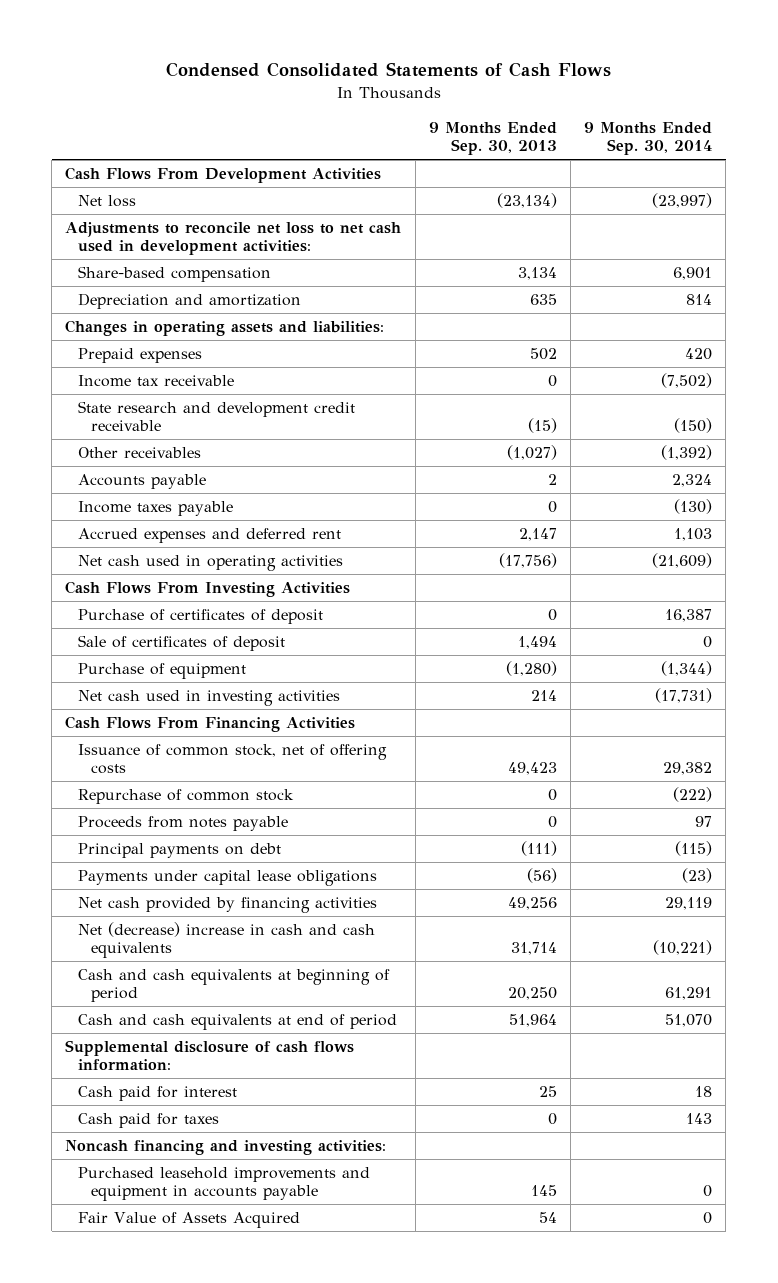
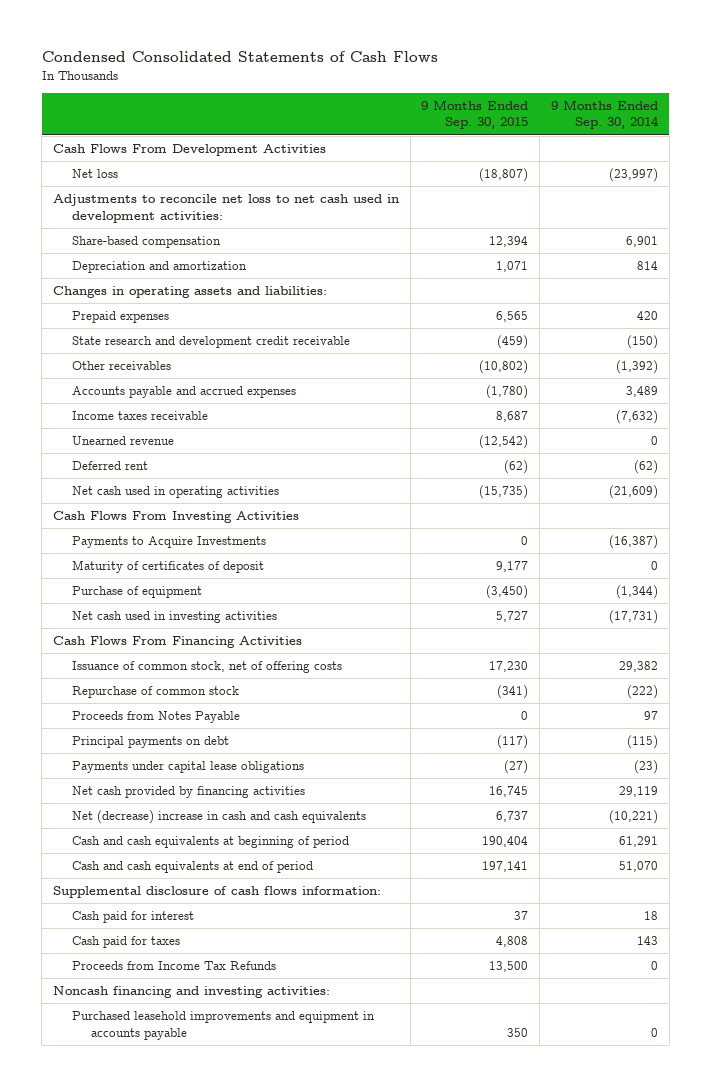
[428,121,557,156] 9 Months Ended Sep. 30, 2013 -> none
none -> [421,100,529,130] 9 Months Ended Sep. 30, 2015
[78,374,235,387] Income tax receivable -> none
[78,527,342,543] Accrued expenses and deferred rent -> none
[78,473,207,489] Accounts payable -> [71,386,296,399] Accounts payable and accrued expenses
[672,473,713,487] 2,324 -> [625,386,658,398] 3,489
[78,500,234,516] Income taxes payable -> [71,411,208,421] Income taxes receivable
[674,498,713,514] (130) -> [615,410,658,425] (7,632)
none -> [71,436,174,446] Unearned revenue
none -> [71,461,148,471] Deferred rent
[78,608,324,624] Purchase of certificates of deposit -> none
none -> [71,536,266,549] Payments to Acquire Investments
[78,634,286,651] Sale of certificates of deposit -> [71,560,264,574] Maturity of certificates of deposit
[78,815,289,831] Proceeds from notes payable -> [71,711,240,724] Proceeds from Notes Payable
none -> [71,961,276,971] Proceeds from Income Tax Refunds
[78,1211,301,1228] Fair Value of Assets Acquired -> none

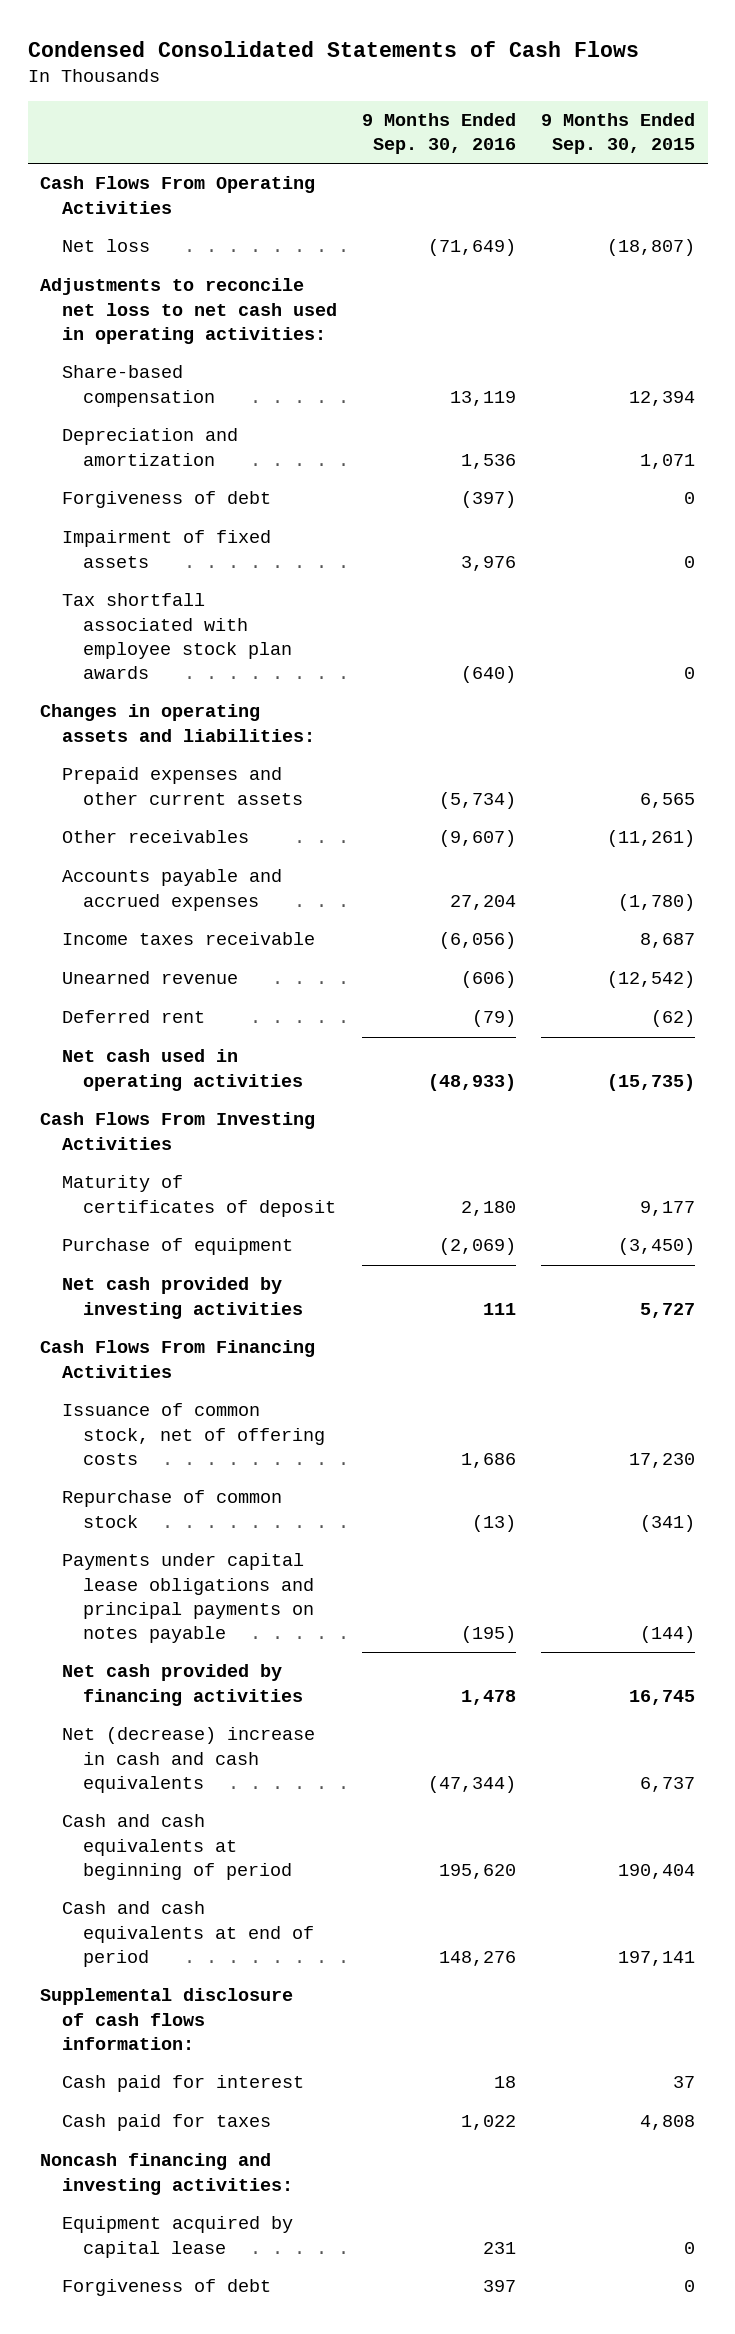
[550,100,659,130] 9 Months Ended Sep. 30, 2014 -> none
none -> [361,113,516,155] 9 Months Ended Sep. 30, 2016
[53,144,327,157] Cash Flows From Development Activities -> [40,176,316,214] Cash Flows From Operating Activities
[53,194,400,223] Adjustments to reconcile net loss to net cash used in development activities: -> [40,278,337,344] Adjustments to reconcile net loss to net cash used in operating activities:
none -> [61,491,271,509] Forgiveness of debt
none -> [61,530,271,568] Impairment of fixed assets
none -> [61,593,292,679] Tax shortfall associated with employee stock plan awards
[71,336,350,349] State research and development credit receivable -> none
[71,311,169,324] Prepaid expenses -> [61,767,303,805] Prepaid expenses and other current assets
[479,360,529,375] (10,802) -> [607,830,696,848] (11,261)
[71,536,266,549] Payments to Acquire Investments -> none
[71,611,277,624] Net cash used in investing activities -> [61,1277,303,1319] Net cash provided by investing activities
[71,711,240,724] Proceeds from Notes Payable -> none
[71,761,304,774] Payments under capital lease obligations -> none
[71,736,229,749] Principal payments on debt -> [61,1553,314,1643] Payments under capital lease obligations and principal payments on notes payable
[497,735,529,750] (117) -> [640,1625,696,1643] (144)
[71,961,276,971] Proceeds from Income Tax Refunds -> none
[71,1011,375,1040] Purchased leasehold improvements and equipment in accounts payable -> none
none -> [61,2216,293,2258] Equipment acquired by capital lease
none -> [61,2279,271,2297] Forgiveness of debt

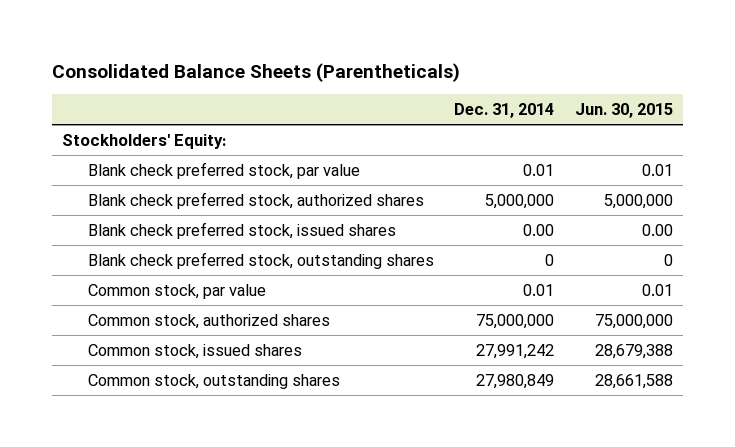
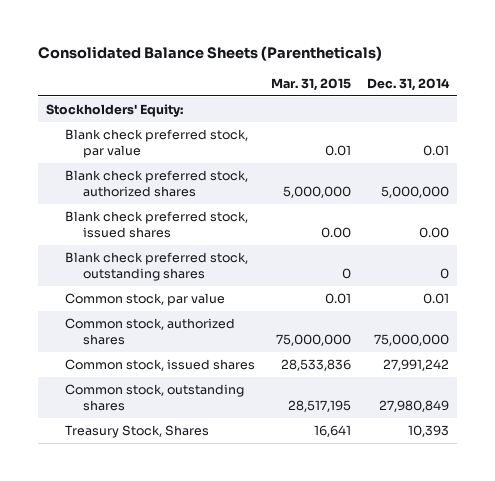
[575,103,674,119] Jun. 30, 2015 -> none
none -> [270,77,351,91] Mar. 31, 2015
none -> [64,425,209,439] Treasury Stock, Shares

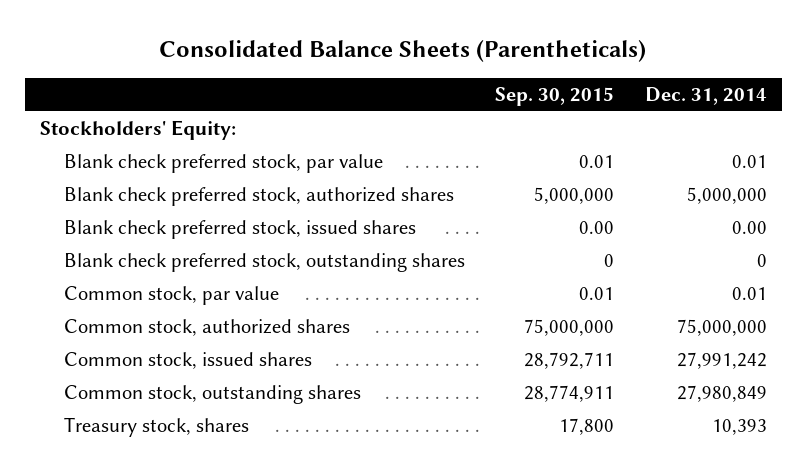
[270,77,351,91] Mar. 31, 2015 -> none
none -> [495,86,615,106] Sep. 30, 2015
[64,425,209,439] Treasury Stock, Shares -> [63,417,249,438] Treasury stock, shares

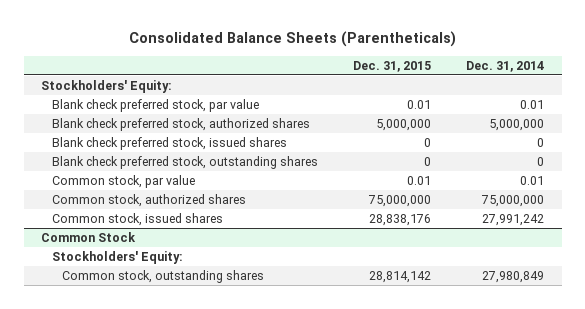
[495,86,615,106] Sep. 30, 2015 -> none
none -> [352,60,431,72] Dec. 31, 2015
[731,221,767,235] 0.00 -> [537,138,545,148] 0
none -> [41,232,137,243] Common Stock
none -> [51,251,183,265] Stockholders' Equity:
[63,417,249,438] Treasury stock, shares -> none

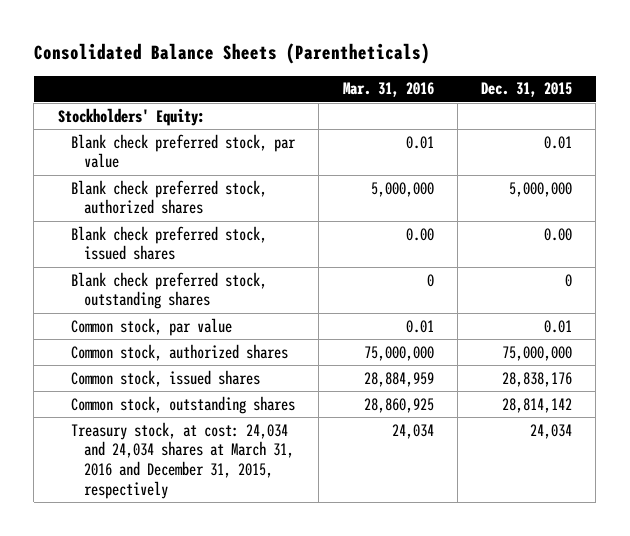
[466,60,545,72] Dec. 31, 2014 -> none
none -> [342,82,434,98] Mar. 31, 2016
[423,138,431,148] 0 -> [544,227,573,241] 0.00
[41,232,137,243] Common Stock -> none
[51,251,183,265] Stockholders' Equity: -> none
none -> [70,421,295,499] Treasury stock, at cost: 24,034 and 24,034 shares at March 31, 2016 and December 31, 2015, respectively

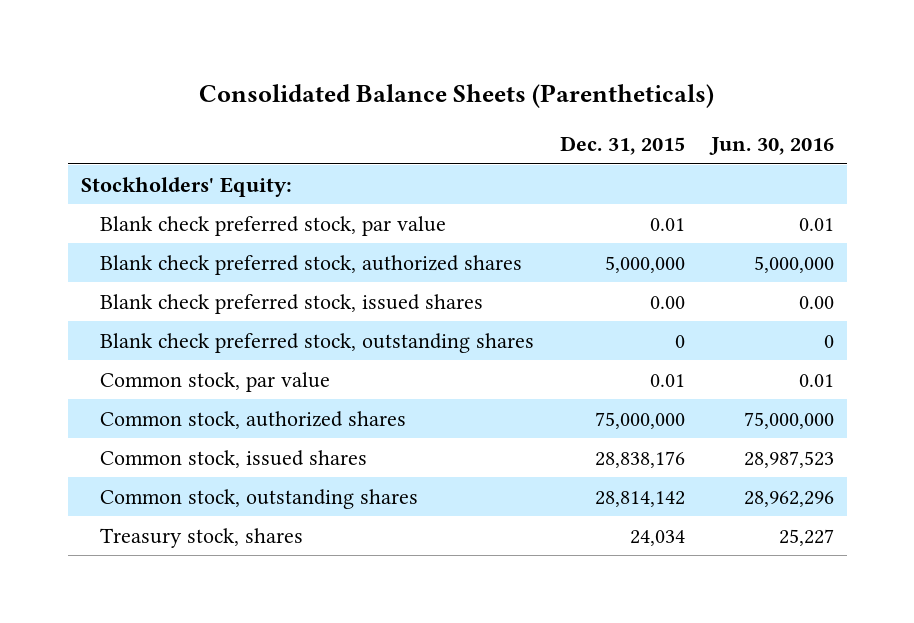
[342,82,434,98] Mar. 31, 2016 -> none
none -> [708,137,834,156] Jun. 30, 2016
[70,421,295,499] Treasury stock, at cost: 24,034 and 24,034 shares at March 31, 2016 and December 31, 2015, respectively -> [99,527,303,548] Treasury stock, shares

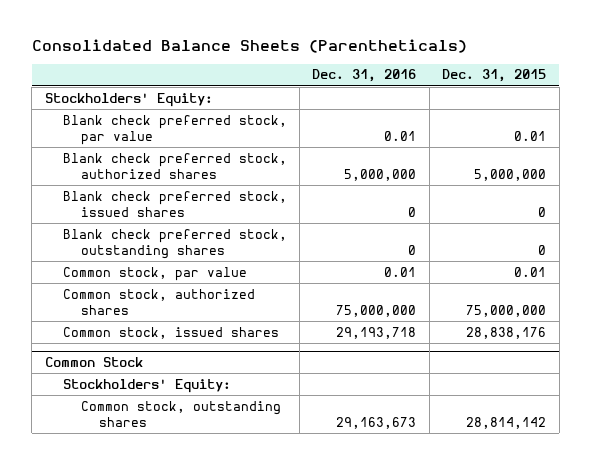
[708,137,834,156] Jun. 30, 2016 -> none
none -> [312,69,417,83] Dec. 31, 2016
[649,295,685,309] 0.00 -> [538,206,547,217] 0
none -> [44,356,143,367] Common Stock
none -> [62,378,231,393] Stockholders' Equity:
[99,527,303,548] Treasury stock, shares -> none

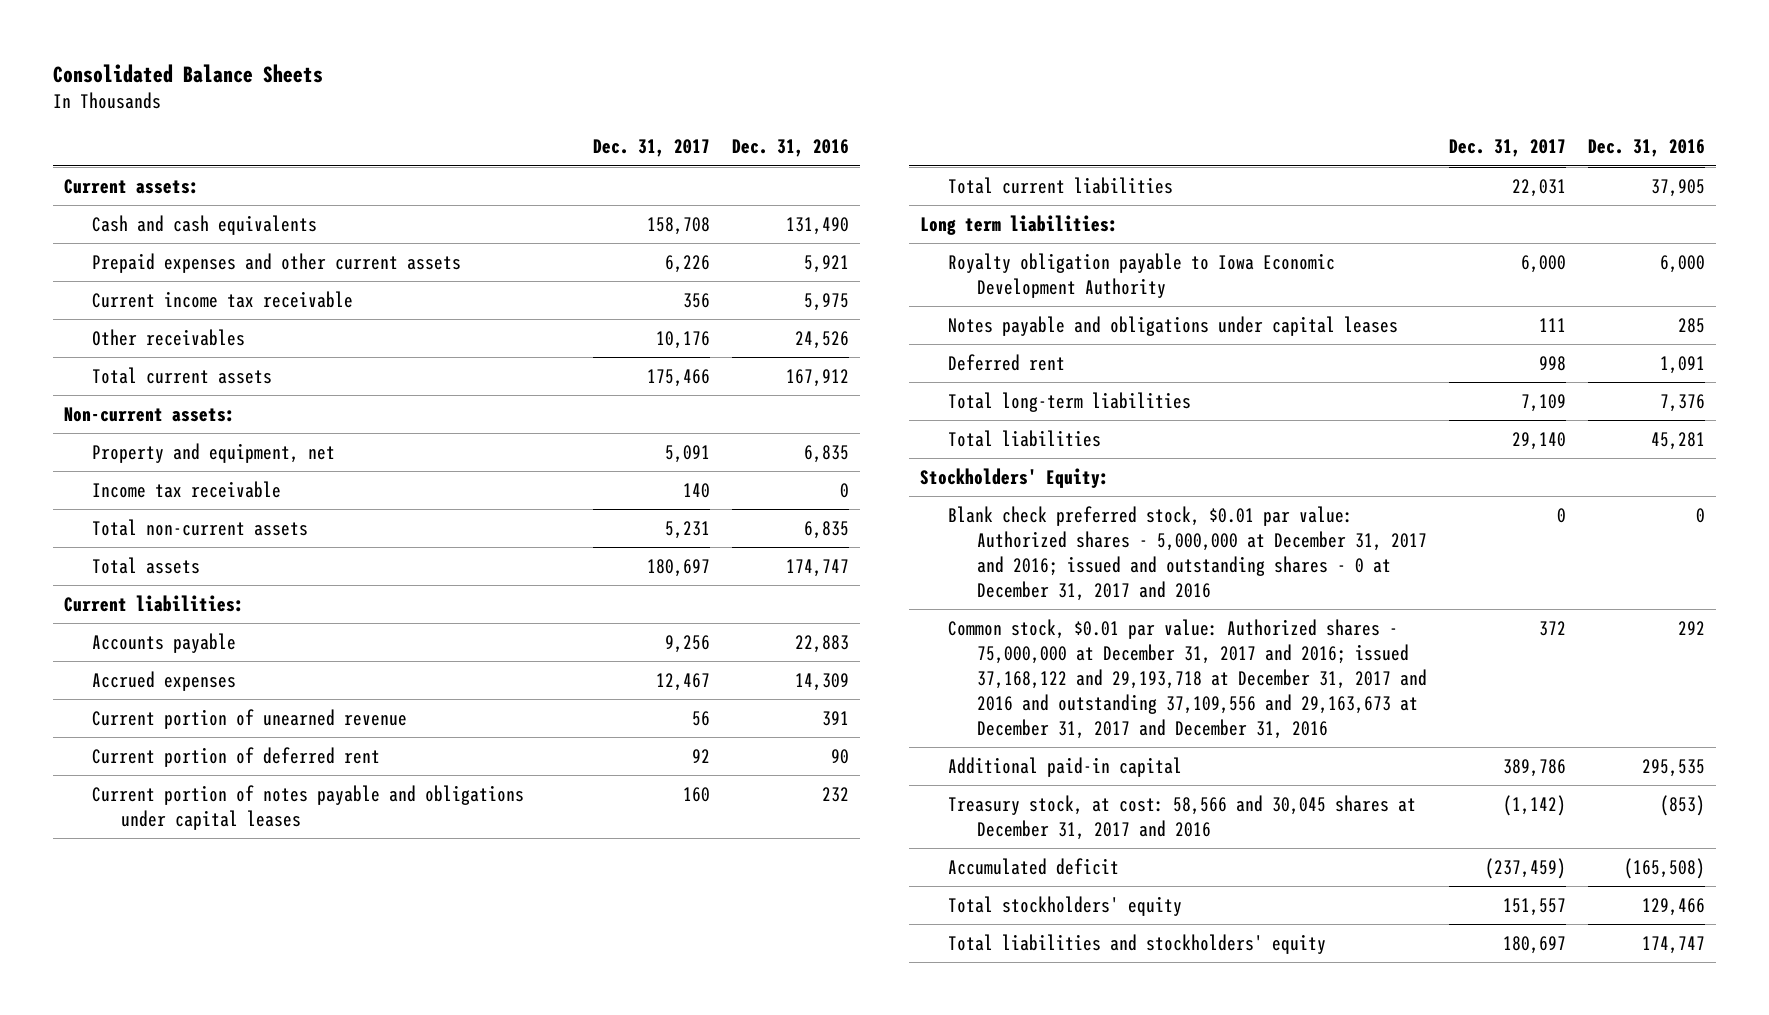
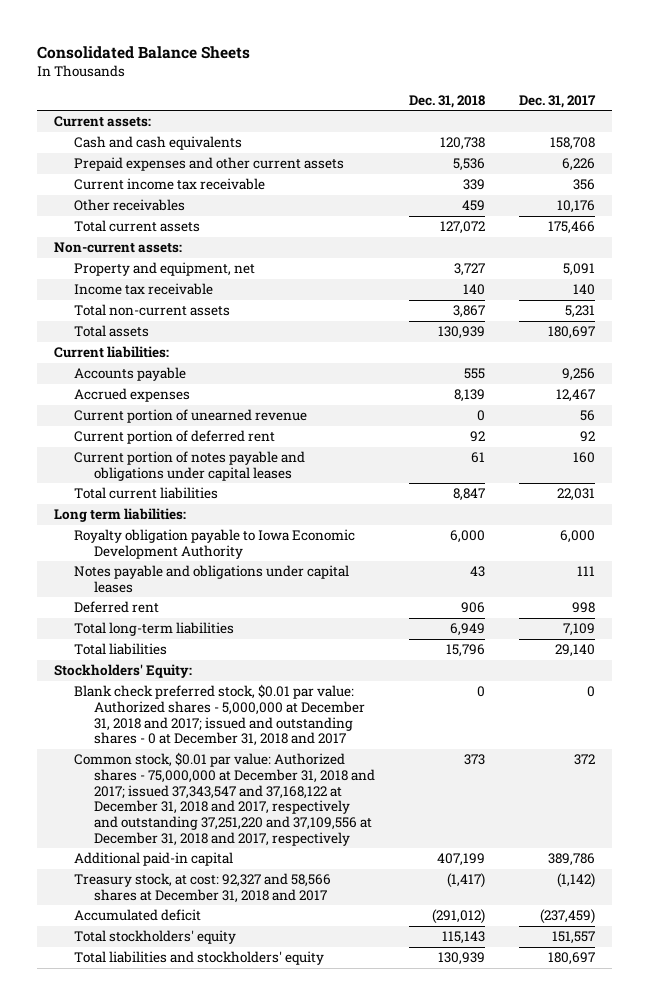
[732,139,850,158] Dec. 31, 2016 -> none
none -> [409,95,486,109] Dec. 31, 2018
[948,505,1427,601] Blank check preferred stock, $0.01 par value: Authorized shares - 5,000,000 at December 31, 2017 and 2016; issued and outstanding shares - 0 at December 31, 2017 and 2016 -> [74,684,366,747] Blank check preferred stock, $0.01 par value: Authorized shares - 5,000,000 at December 31, 2018 and 2017; issued and outstanding shares - 0 at December 31, 2018 and 2017
[948,618,1427,739] Common stock, $0.01 par value: Authorized shares - 75,000,000 at December 31, 2017 and 2016; issued 37,168,122 and 29,193,718 at December 31, 2017 and 2016 and outstanding 37,109,556 and 29,163,673 at December 31, 2017 and December 31, 2016 -> [74,752,376,846] Common stock, $0.01 par value: Authorized shares - 75,000,000 at December 31, 2018 and 2017; issued 37,343,547 and 37,168,122 at December 31, 2018 and 2017, respectively and outstanding 37,251,220 and 37,109,556 at December 31, 2018 and 2017, respectively
[948,794,1417,840] Treasury stock, at cost: 58,566 and 30,045 shares at December 31, 2017 and 2016 -> [74,873,332,903] Treasury stock, at cost: 92,327 and 58,566 shares at December 31, 2018 and 2017

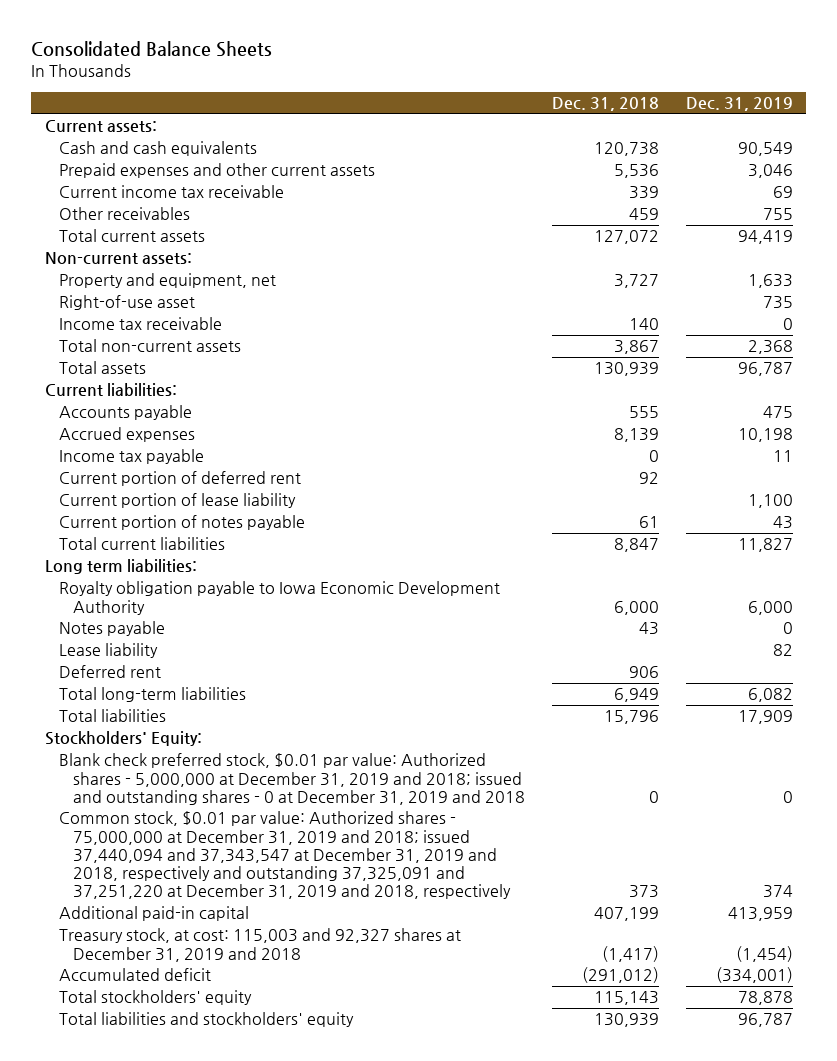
[518,95,596,109] Dec. 31, 2017 -> none
none -> [685,97,793,112] Dec. 31, 2019
none -> [58,295,195,311] Right-of-use asset
[74,409,308,424] Current portion of unearned revenue -> none
none -> [58,449,204,465] Income tax payable
none -> [58,493,296,509] Current portion of lease liability
[74,451,306,481] Current portion of notes payable and obligations under capital leases -> [58,515,305,531] Current portion of notes payable
[74,565,350,593] Notes payable and obligations under capital leases -> [58,621,165,637] Notes payable
none -> [58,643,158,659] Lease liability
[74,684,366,747] Blank check preferred stock, $0.01 par value: Authorized shares - 5,000,000 at December 31, 2018 and 2017; issued and outstanding shares - 0 at December 31, 2018 and 2017 -> [58,753,525,805] Blank check preferred stock, $0.01 par value: Authorized shares - 5,000,000 at December 31, 2019 and 2018; issued and outstanding shares - 0 at December 31, 2019 and 2018
[74,752,376,846] Common stock, $0.01 par value: Authorized shares - 75,000,000 at December 31, 2018 and 2017; issued 37,343,547 and 37,168,122 at December 31, 2018 and 2017, respectively and outstanding 37,251,220 and 37,109,556 at December 31, 2018 and 2017, respectively -> [58,811,511,900] Common stock, $0.01 par value: Authorized shares - 75,000,000 at December 31, 2019 and 2018; issued 37,440,094 and 37,343,547 at December 31, 2019 and 2018, respectively and outstanding 37,325,091 and 37,251,220 at December 31, 2019 and 2018, respectively
[74,873,332,903] Treasury stock, at cost: 92,327 and 58,566 shares at December 31, 2018 and 2017 -> [58,928,461,962] Treasury stock, at cost: 115,003 and 92,327 shares at December 31, 2019 and 2018

